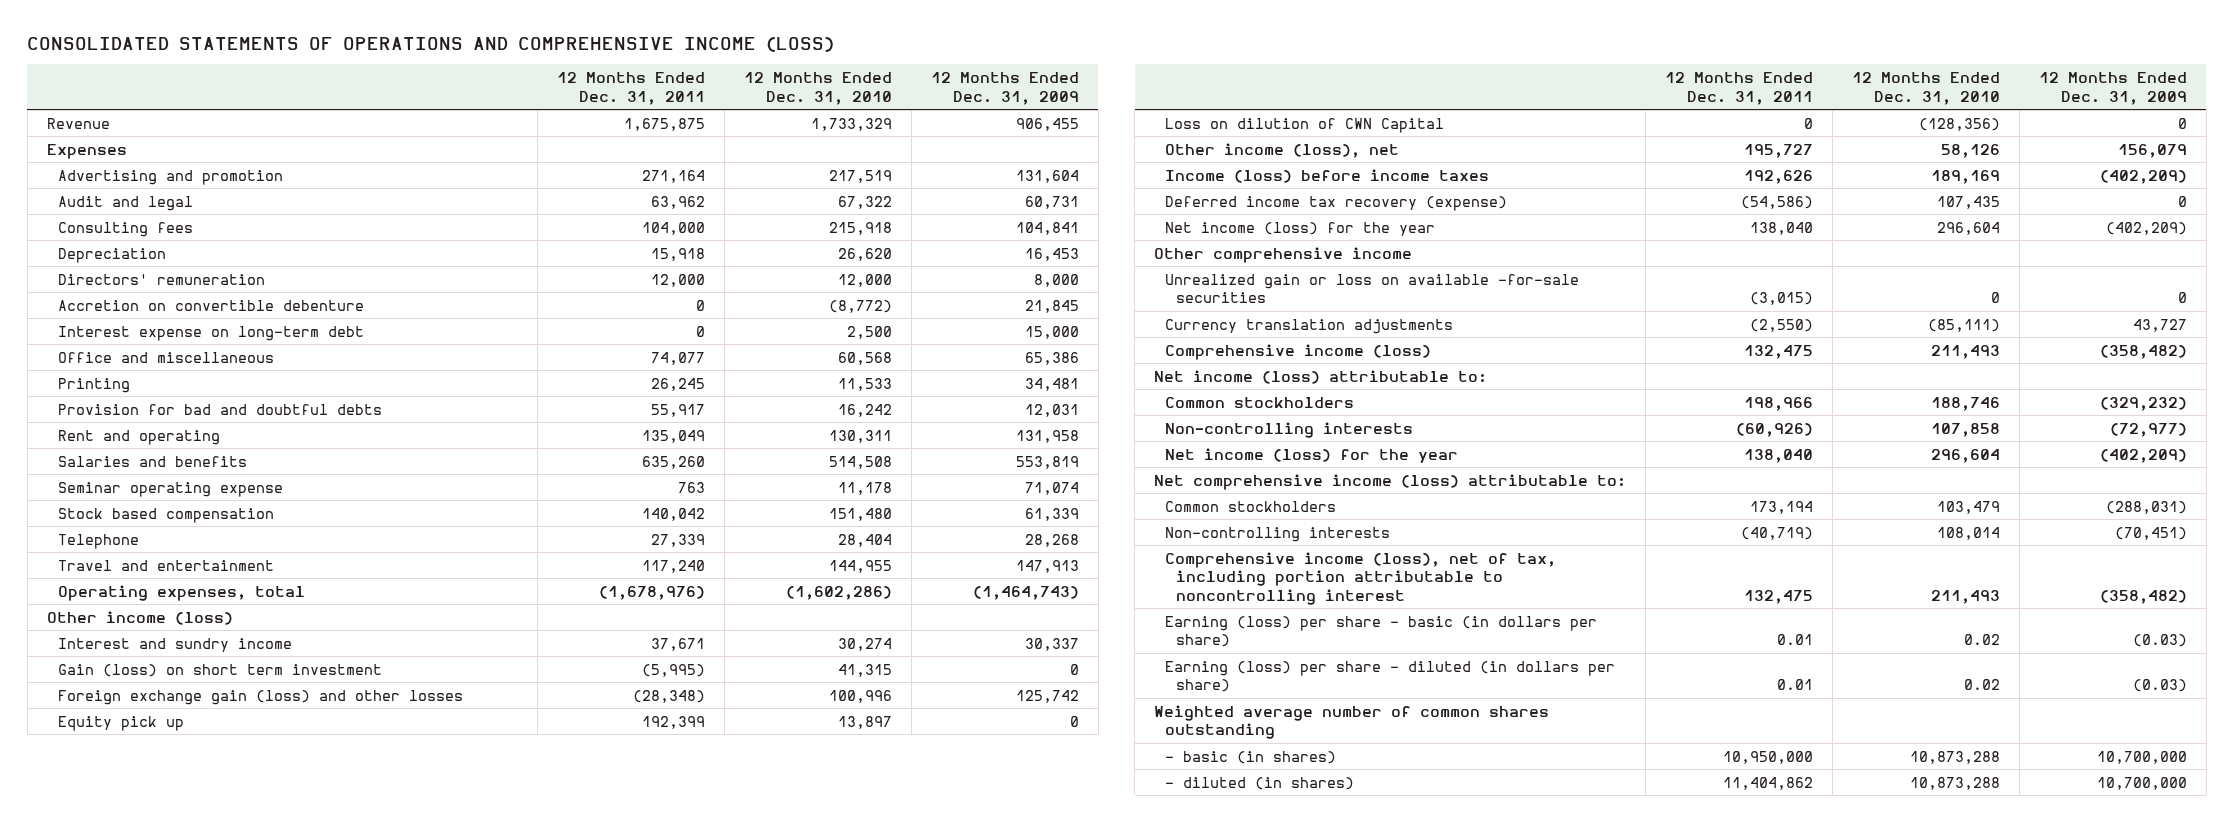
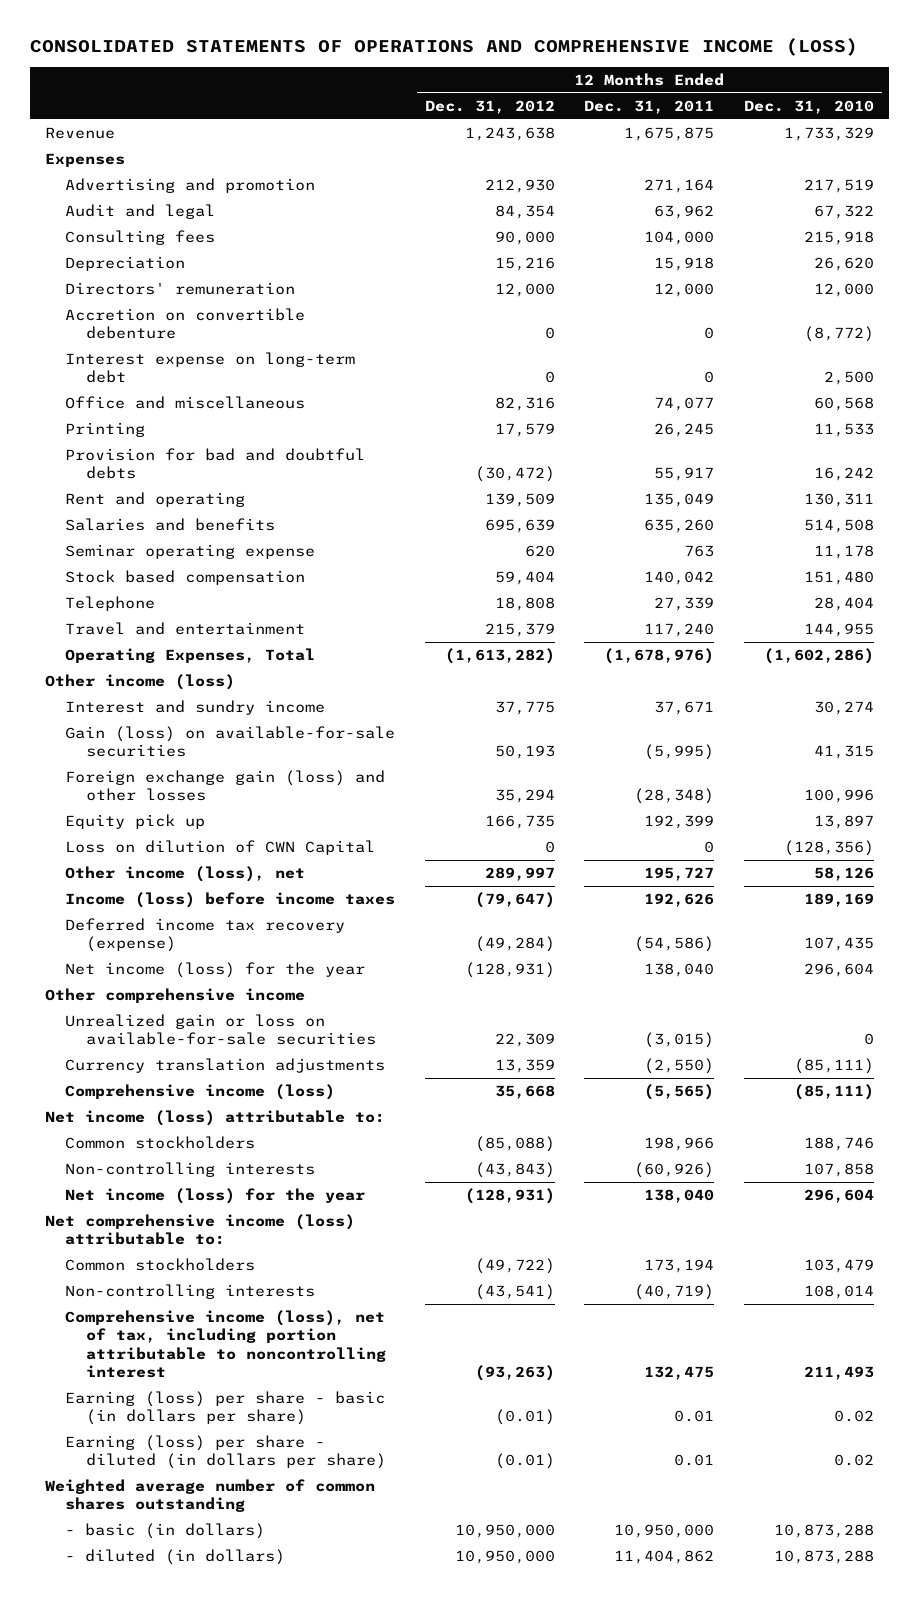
[930,72,1079,105] 12 Months Ended Dec. 31, 2009 -> none
none -> [424,99,555,114] Dec. 31, 2012
[57,584,305,601] Operating expenses, total -> [65,647,316,663] Operating Expenses, Total
[57,663,382,677] Gain (loss) on short term investment -> [65,725,396,758] Gain (loss) on available-for-sale securities
[1165,273,1580,304] Unrealized gain or loss on available -for-sale securities -> [65,1013,376,1046] Unrealized gain or loss on available-for-sale securities
[1744,344,1814,359] 132,475 -> [644,1083,715,1100] (5,565)
[1930,344,2000,359] 211,493 -> [794,1083,875,1100] (85,111)
[1165,750,1337,764] - basic (in shares) -> [65,1522,266,1539] - basic (in dollars)
[1165,776,1355,790] - diluted (in shares) -> [65,1548,286,1565] - diluted (in dollars)

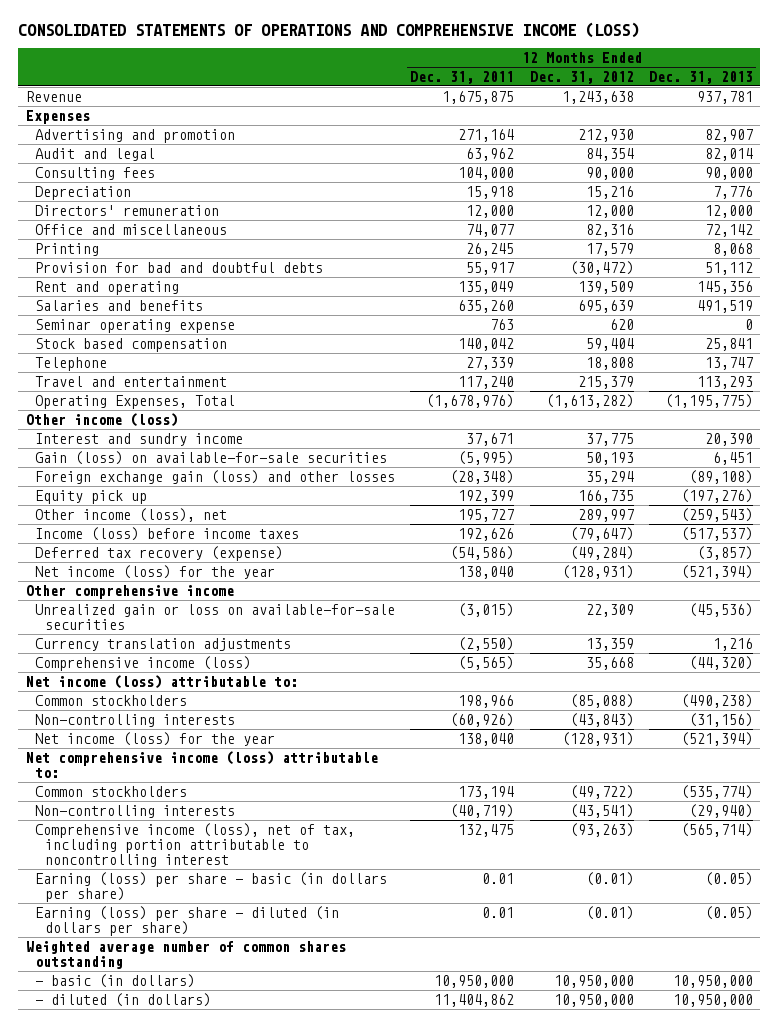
[744,99,875,114] Dec. 31, 2010 -> none
none -> [648,70,753,84] Dec. 31, 2013
[65,307,306,340] Accretion on convertible debenture -> none
[65,351,356,384] Interest expense on long-term debt -> none
[65,839,376,855] Loss on dilution of CWN Capital -> none
[65,917,346,953] Deferred income tax recovery (expense) -> [35,545,284,561] Deferred tax recovery (expense)

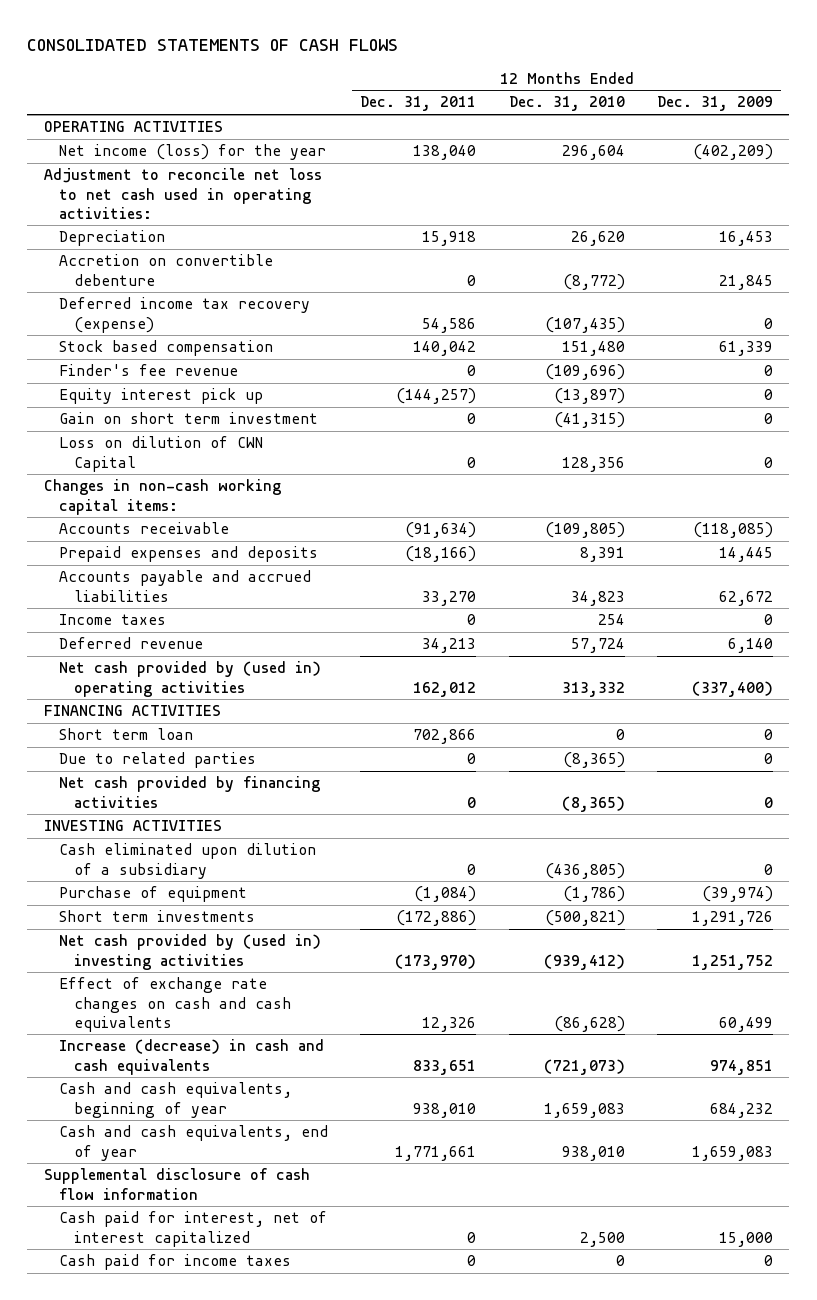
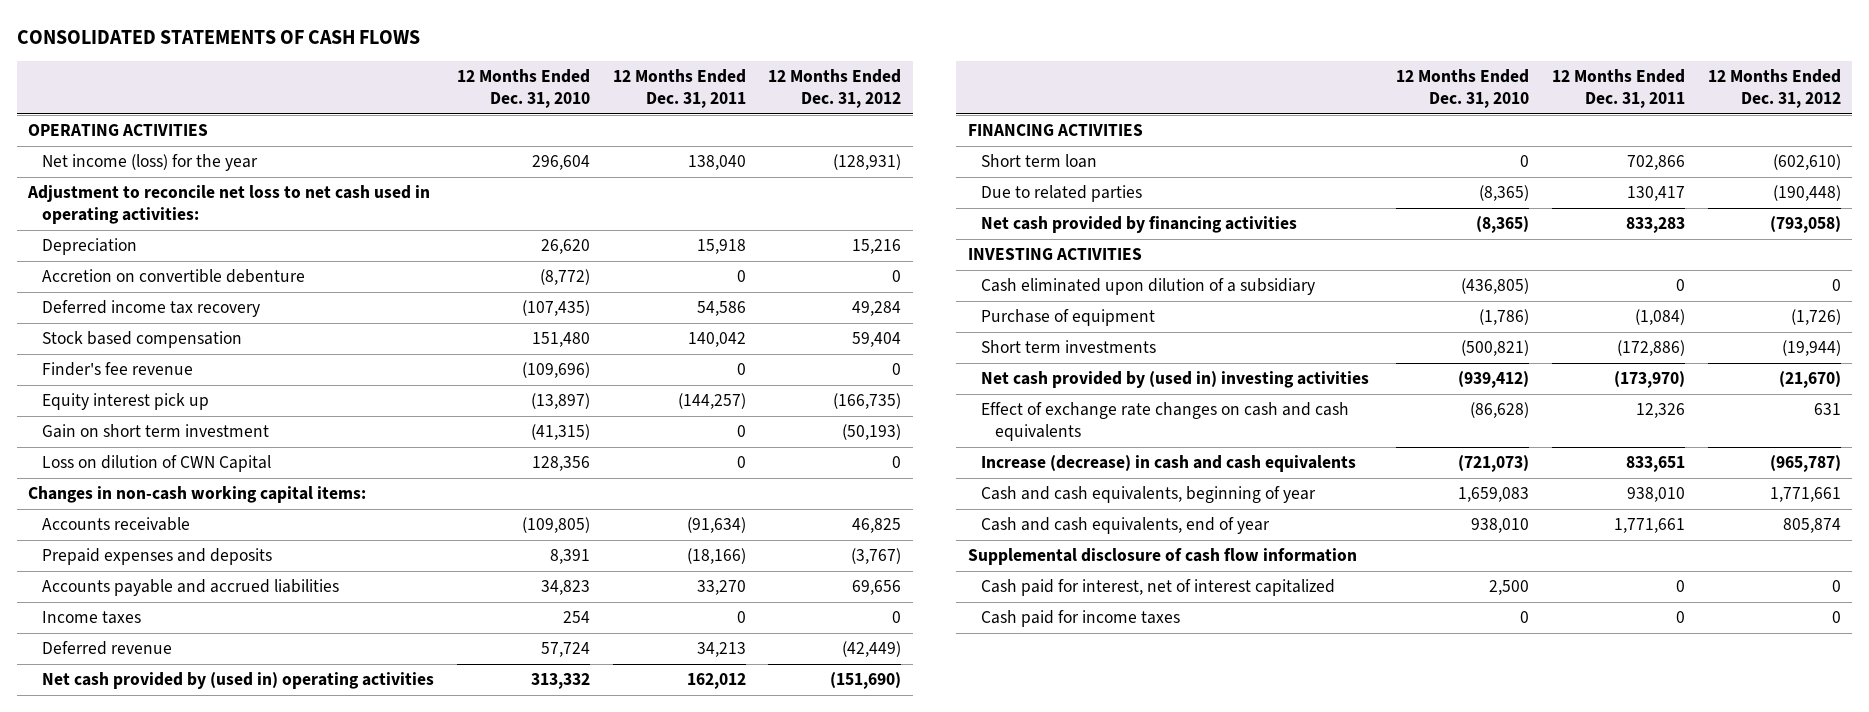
[657,96,774,112] Dec. 31, 2009 -> none
none -> [768,69,902,109] 12 Months Ended Dec. 31, 2012
[58,297,310,333] Deferred income tax recovery (expense) -> [41,300,260,318] Deferred income tax recovery
[467,753,477,765] 0 -> [1626,186,1685,202] 130,417
[467,796,477,808] 0 -> [1625,217,1685,234] 833,283

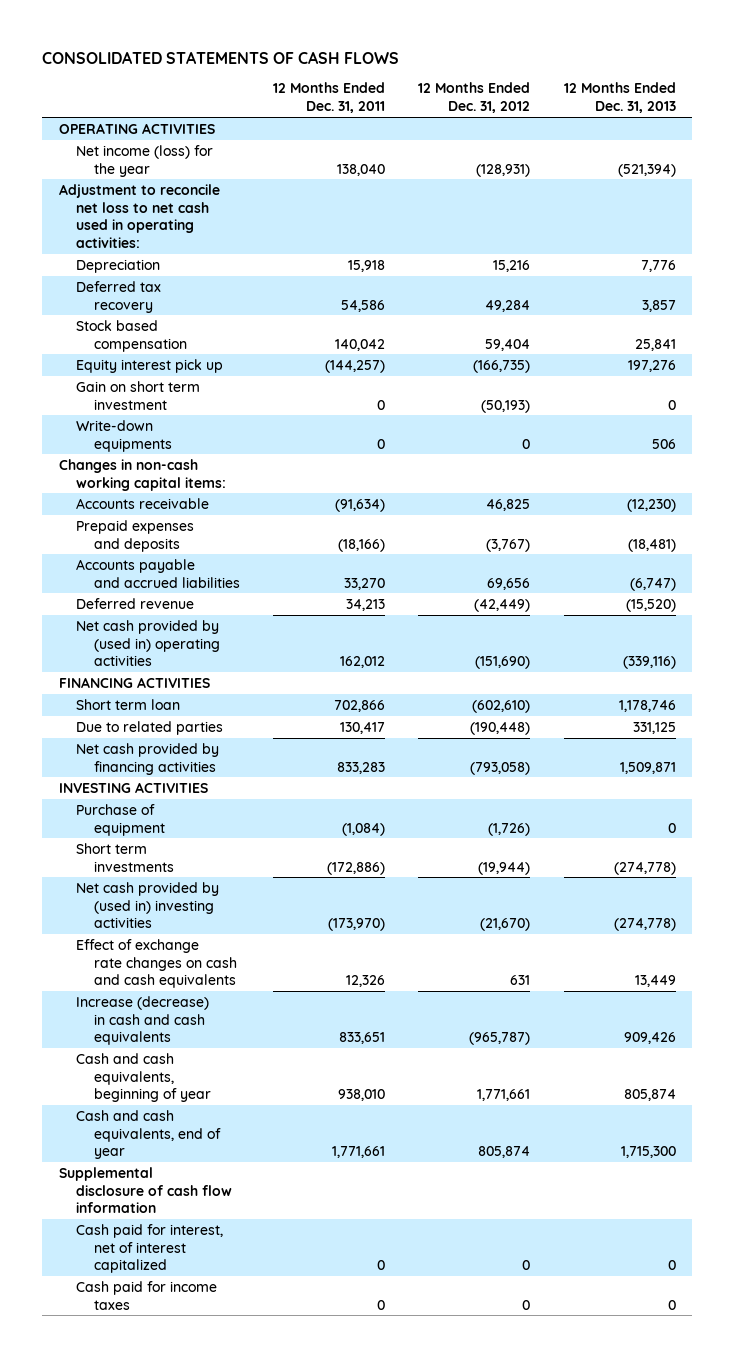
[456,69,590,109] 12 Months Ended Dec. 31, 2010 -> none
none -> [563,82,676,114] 12 Months Ended Dec. 31, 2013
[41,269,305,284] Accretion on convertible debenture -> none
[41,300,260,318] Deferred income tax recovery -> [76,280,162,313] Deferred tax recovery
[41,362,193,377] Finder's fee revenue -> none
[41,455,271,473] Loss on dilution of CWN Capital -> none
none -> [76,419,173,452] Write-down equipments
[41,611,141,625] Income taxes -> none
[981,278,1316,296] Cash eliminated upon dilution of a subsidiary -> none

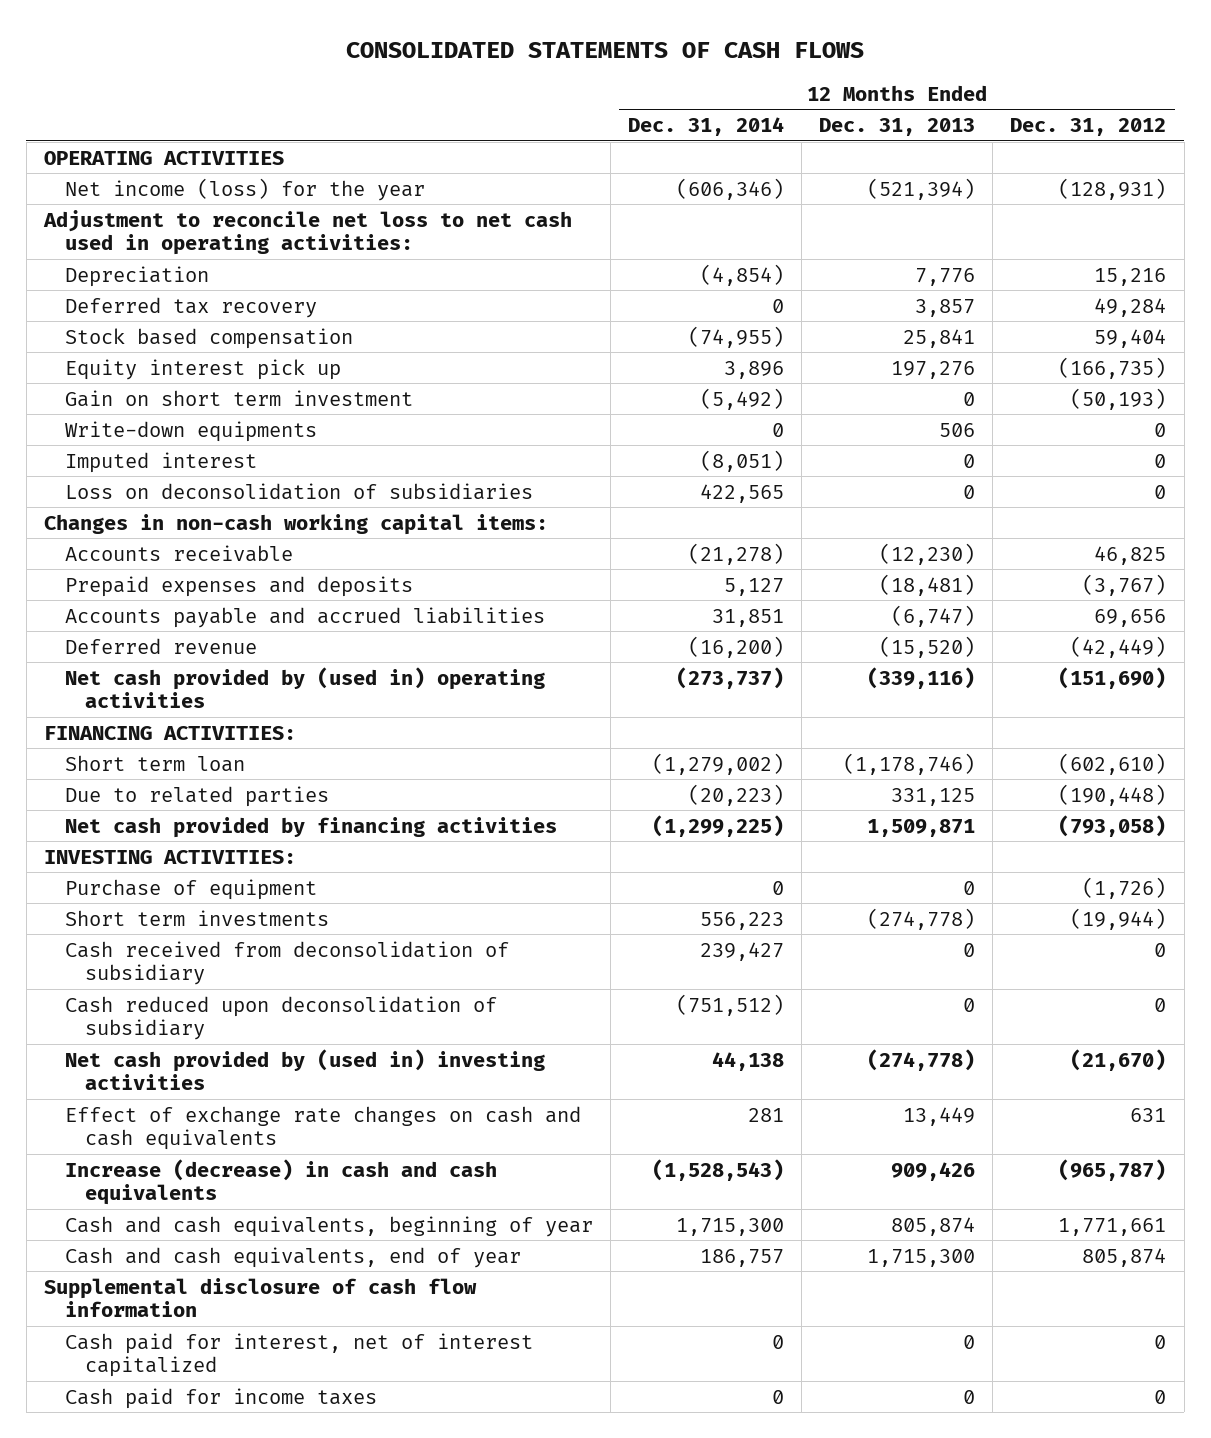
[273,82,386,114] 12 Months Ended Dec. 31, 2011 -> none
none -> [627,116,784,136] Dec. 31, 2014
none -> [64,451,257,473] Imputed interest
none -> [64,482,533,500] Loss on deconsolidation of subsidiaries
[58,676,210,688] FINANCING ACTIVITIES -> [44,725,297,740] FINANCING ACTIVITIES:
[618,699,676,712] 1,178,746 -> [843,752,976,775] (1,178,746)
[58,781,208,793] INVESTING ACTIVITIES -> [44,849,297,864] INVESTING ACTIVITIES:
none -> [64,940,509,986] Cash received from deconsolidation of subsidiary
none -> [64,995,497,1041] Cash reduced upon deconsolidation of subsidiary

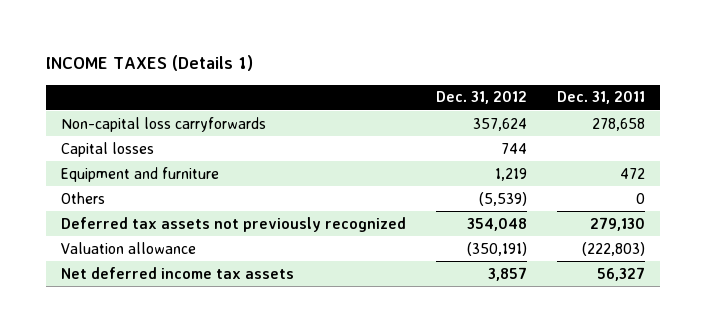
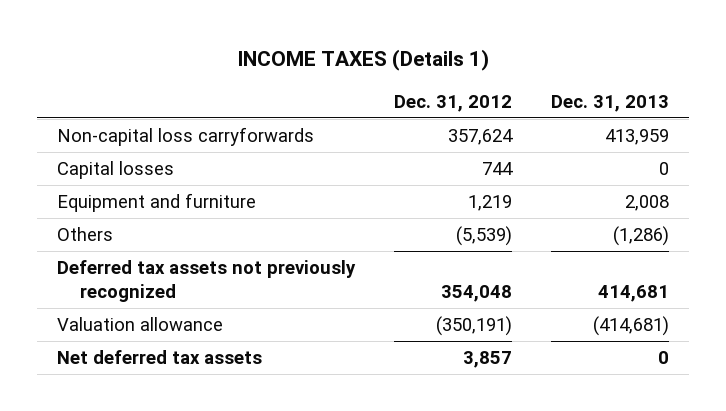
[556,91,645,105] Dec. 31, 2011 -> none
none -> [551,94,670,112] Dec. 31, 2013
[60,266,294,279] Net deferred income tax assets -> [56,350,262,365] Net deferred tax assets

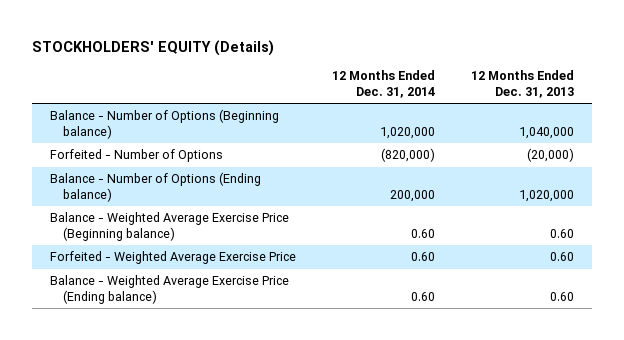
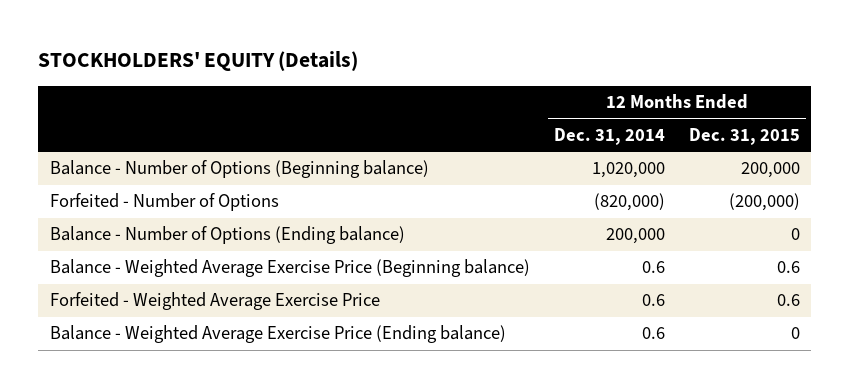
[471,70,575,98] 12 Months Ended Dec. 31, 2013 -> none
none -> [688,127,800,145] Dec. 31, 2015
[411,228,436,238] 0.60 -> [641,261,665,274] 0.6
[411,252,436,262] 0.60 -> [641,294,665,307] 0.6
[411,291,436,301] 0.60 -> [641,327,665,340] 0.6

